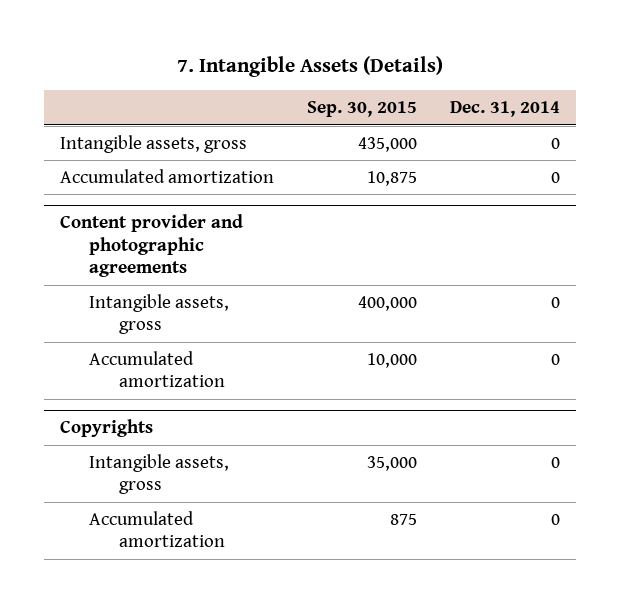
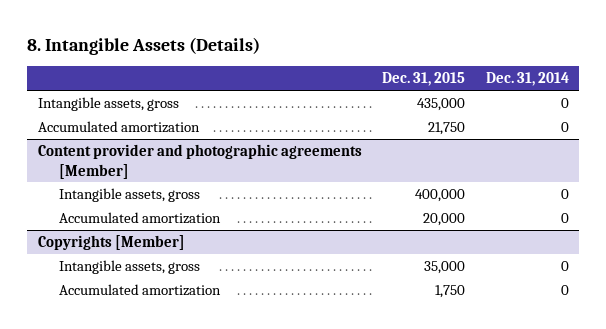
[177,56,444,78] 7. Intangible Assets (Details) -> [27,36,261,55] 8. Intangible Assets (Details)
[307,101,418,118] Sep. 30, 2015 -> none
none -> [382,72,466,87] Dec. 31, 2015
[60,214,244,278] Content provider and photographic agreements -> [37,144,362,179] Content provider and photographic agreements [Member]
[60,419,154,438] Copyrights -> [37,235,185,251] Copyrights [Member]

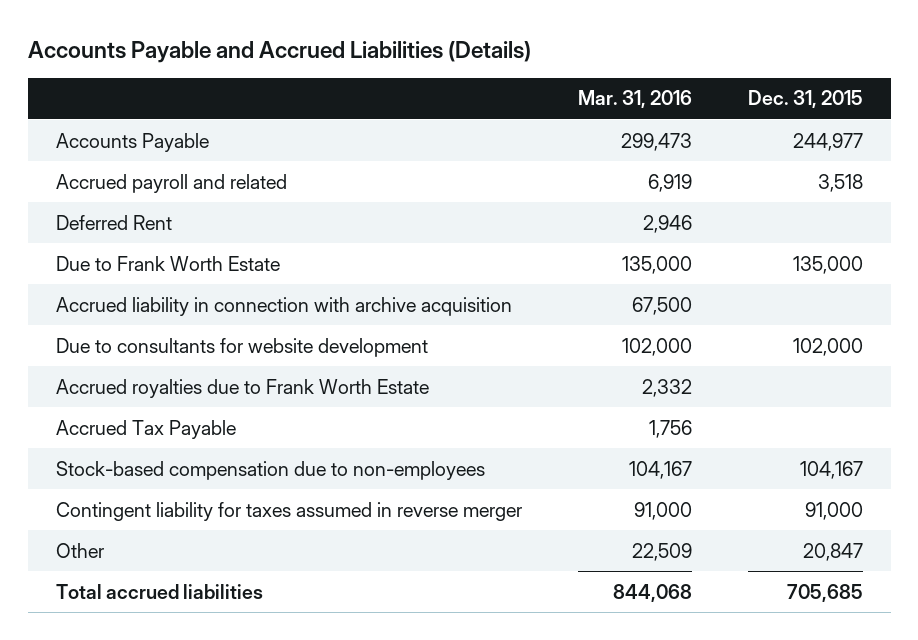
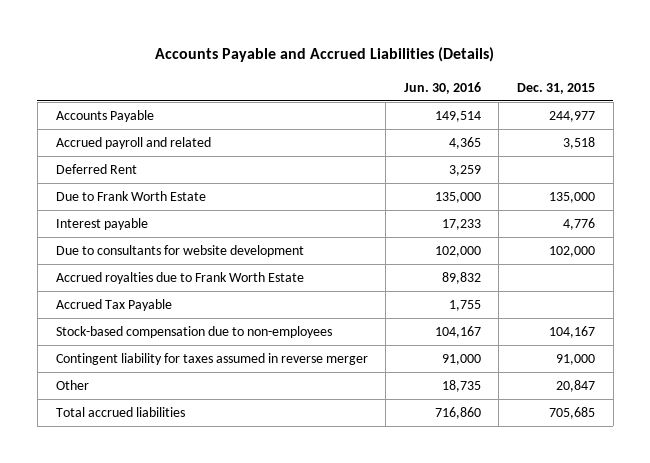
[577,90,692,109] Mar. 31, 2016 -> none
none -> [403,81,481,94] Jun. 30, 2016
[55,296,512,316] Accrued liability in connection with archive acquisition -> none
none -> [55,218,148,231] Interest payable

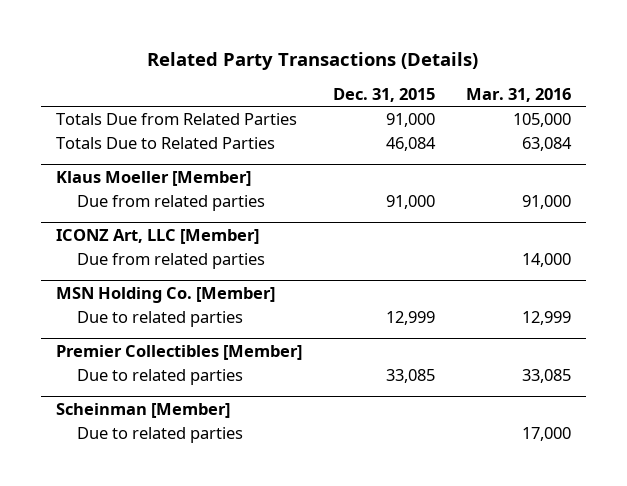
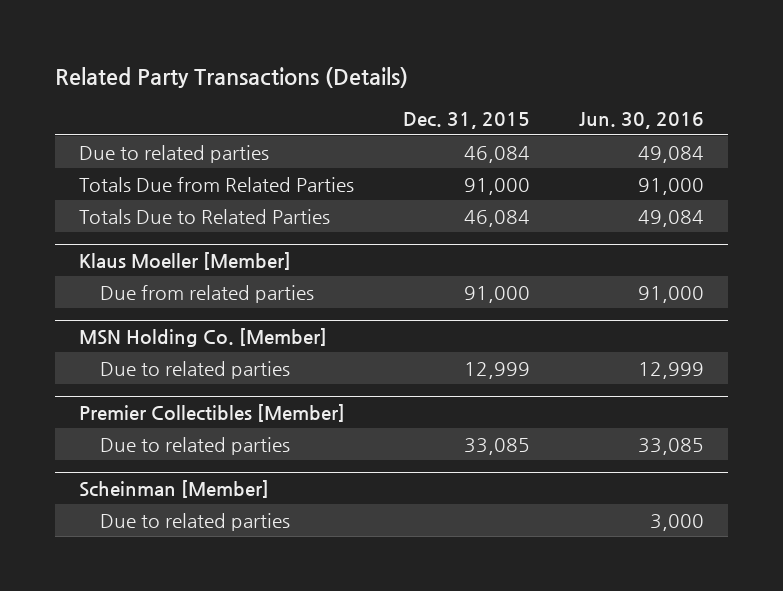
[465,87,571,102] Mar. 31, 2016 -> none
none -> [578,112,704,130] Jun. 30, 2016
none -> [79,144,270,163] Due to related parties
[55,228,259,244] ICONZ Art, LLC [Member] -> none
[77,252,266,269] Due from related parties -> none

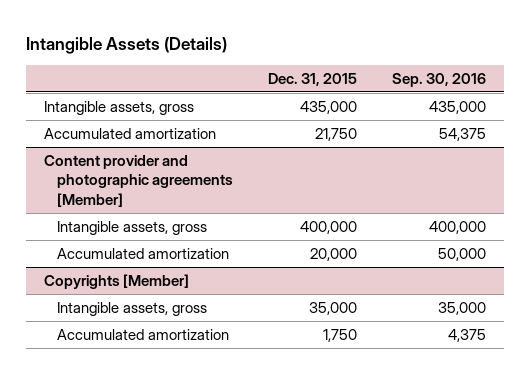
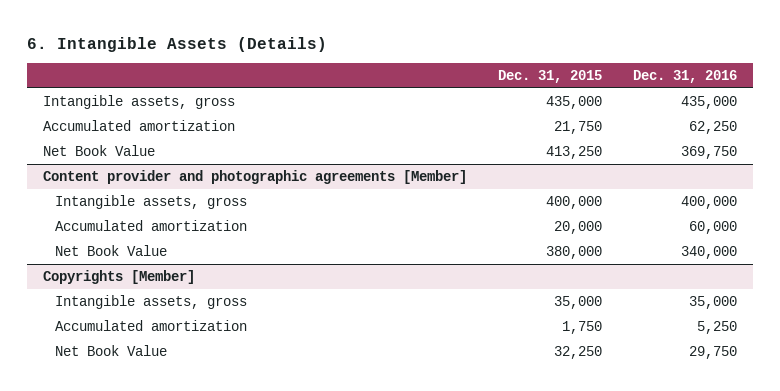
[26,36,228,54] Intangible Assets (Details) -> [27,36,328,52] 6. Intangible Assets (Details)
[391,72,486,87] Sep. 30, 2016 -> none
none -> [633,70,738,84] Dec. 31, 2016
none -> [42,145,155,157] Net Book Value
none -> [55,245,168,257] Net Book Value
none -> [55,345,168,357] Net Book Value

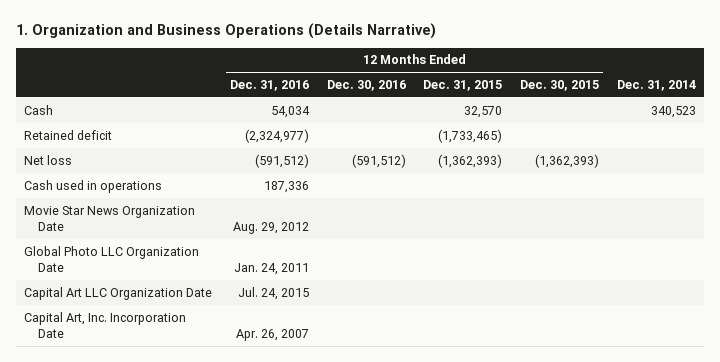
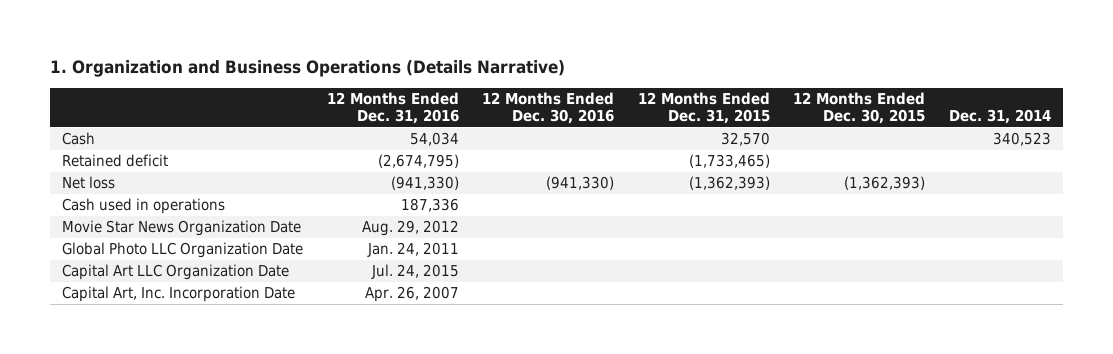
[245,128,310,143] (2,324,977) -> [377,154,459,169] (2,674,795)
[255,153,310,168] (591,512) -> [390,176,459,191] (941,330)
[351,153,406,168] (591,512) -> [546,176,615,191] (941,330)

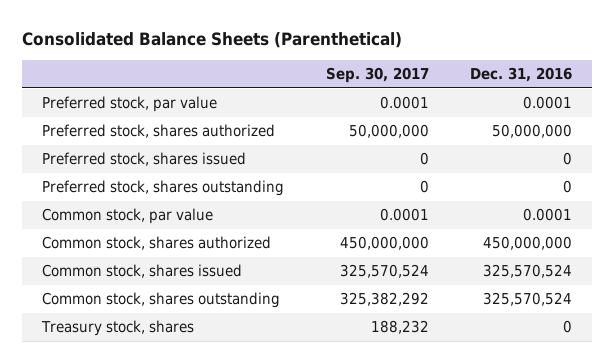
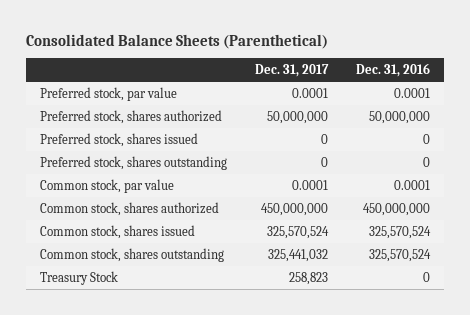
[325,67,429,84] Sep. 30, 2017 -> none
none -> [254,64,329,78] Dec. 31, 2017
[41,320,195,337] Treasury stock, shares -> [39,270,118,285] Treasury Stock

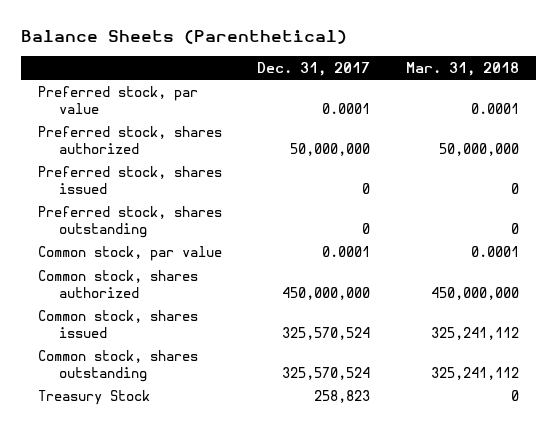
[25,33,328,49] Consolidated Balance Sheets (Parenthetical) -> [20,29,347,44] Balance Sheets (Parenthetical)
[356,63,431,78] Dec. 31, 2016 -> none
none -> [405,61,519,76] Mar. 31, 2018
[267,248,328,262] 325,441,032 -> [282,366,371,380] 325,570,524

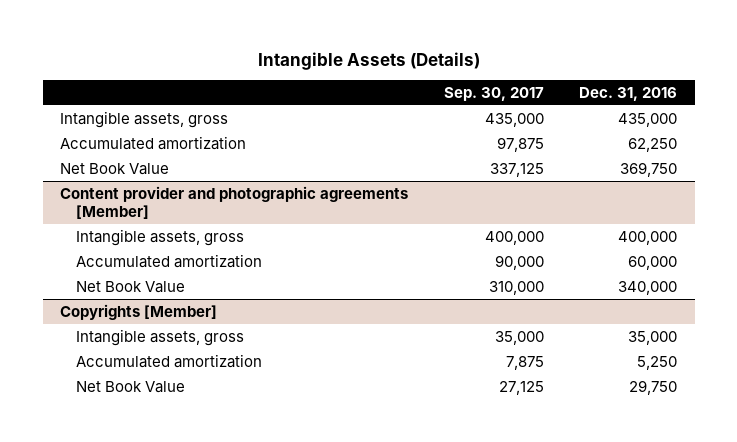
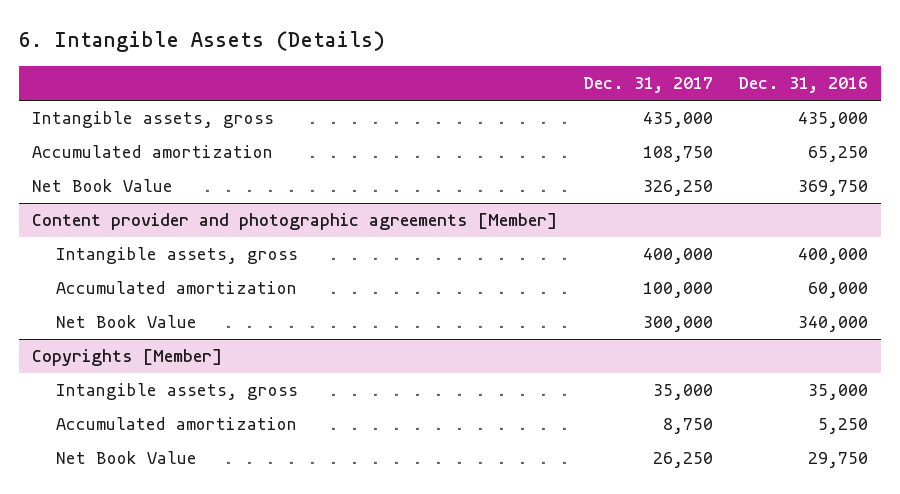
[257,51,480,70] Intangible Assets (Details) -> [19,31,386,53] 6. Intangible Assets (Details)
[443,87,544,102] Sep. 30, 2017 -> none
none -> [582,77,713,94] Dec. 31, 2017
[628,137,678,152] 62,250 -> [808,146,869,163] 65,250

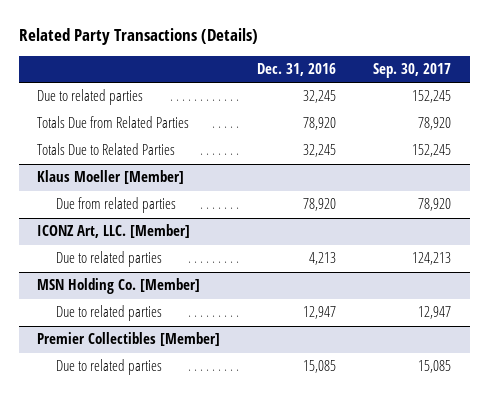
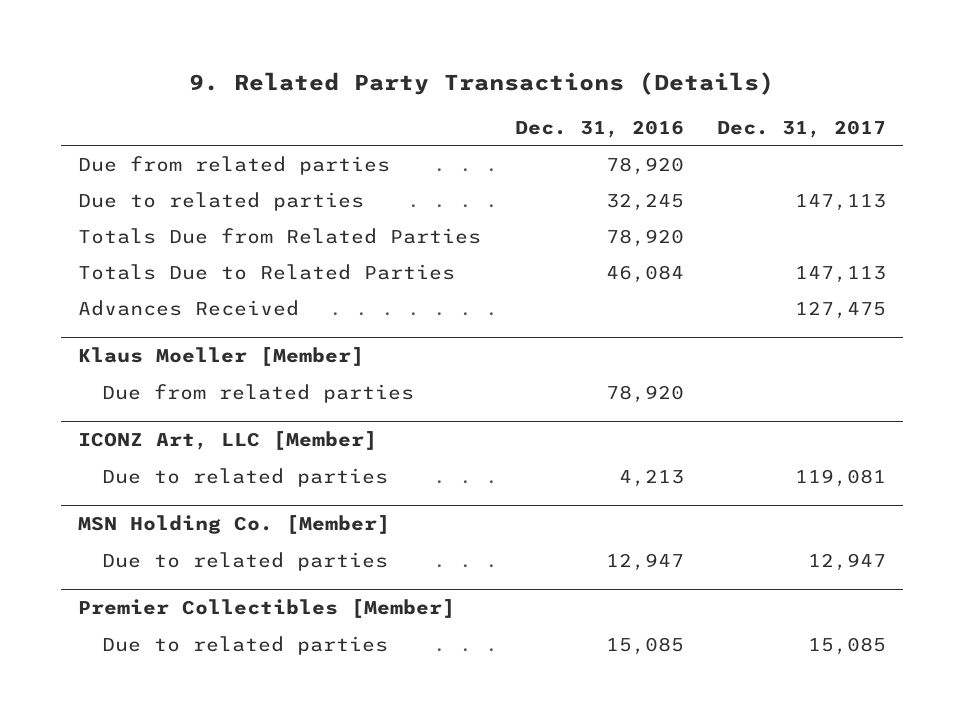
[18,28,258,46] Related Party Transactions (Details) -> [189,72,775,96] 9. Related Party Transactions (Details)
[373,62,452,78] Sep. 30, 2017 -> none
none -> [717,119,887,138] Dec. 31, 2017
none -> [78,155,391,175] Due from related parties
[303,144,337,158] 32,245 -> [605,264,684,283] 46,084
none -> [78,299,300,316] Advances Received
[37,224,191,239] ICONZ Art, LLC. [Member] -> [78,431,378,451] ICONZ Art, LLC [Member]

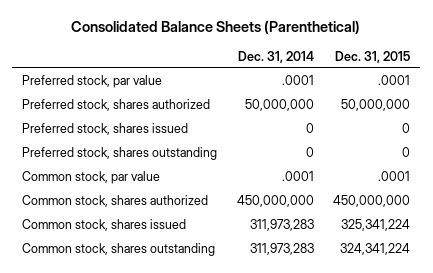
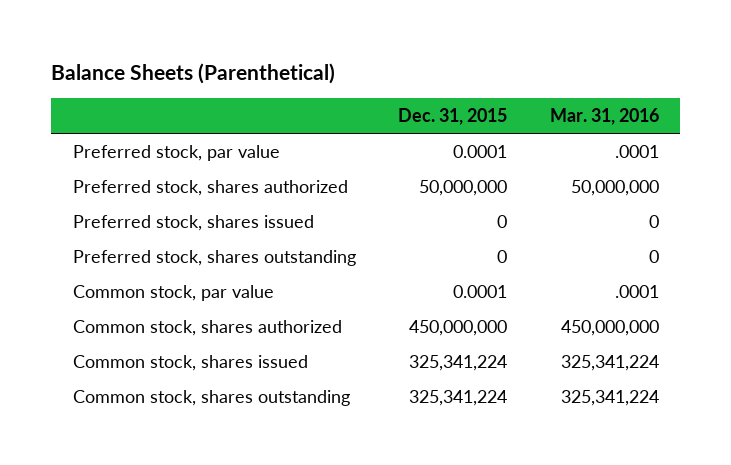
[71,19,361,34] Consolidated Balance Sheets (Parenthetical) -> [51,62,336,84] Balance Sheets (Parenthetical)
[237,50,314,63] Dec. 31, 2014 -> none
none -> [549,108,659,126] Mar. 31, 2016
[378,75,411,86] .0001 -> [453,145,508,159] 0.0001
[378,171,411,182] .0001 -> [453,285,508,299] 0.0001
[340,243,411,256] 324,341,224 -> [409,390,508,407] 325,341,224

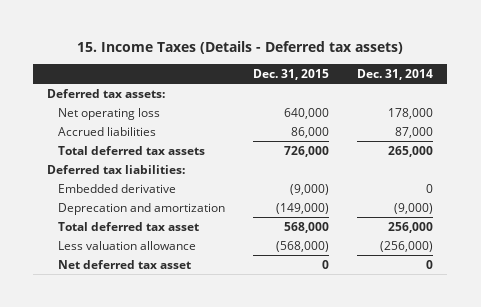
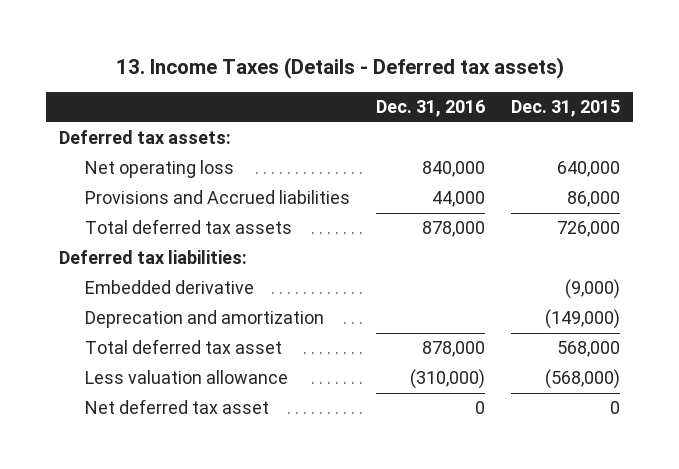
[77,40,404,54] 15. Income Taxes (Details - Deferred tax assets) -> [115,56,564,79] 13. Income Taxes (Details - Deferred tax assets)
[357,68,434,80] Dec. 31, 2014 -> none
none -> [376,100,486,118] Dec. 31, 2016
[58,126,157,136] Accrued liabilities -> [85,190,351,205] Provisions and Accrued liabilities

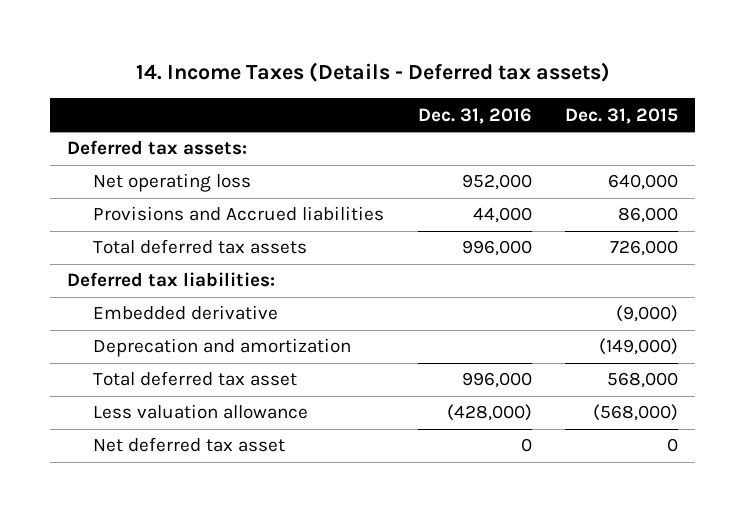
[115,56,564,79] 13. Income Taxes (Details - Deferred tax assets) -> [135,62,610,83] 14. Income Taxes (Details - Deferred tax assets)
[422,161,486,178] 840,000 -> [461,174,532,191] 952,000
[422,221,486,238] 878,000 -> [461,240,532,257] 996,000
[422,341,486,358] 878,000 -> [461,372,532,389] 996,000
[410,369,486,390] (310,000) -> [446,404,532,422] (428,000)

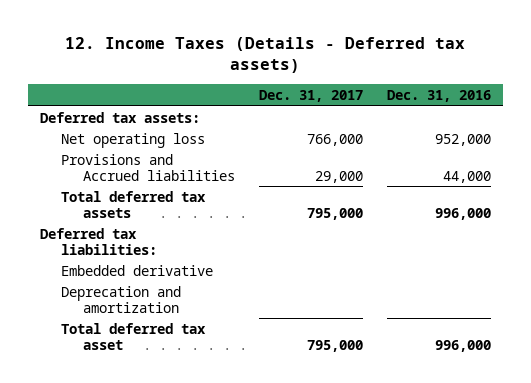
[135,62,610,83] 14. Income Taxes (Details - Deferred tax assets) -> [65,36,466,74] 12. Income Taxes (Details - Deferred tax assets)
[565,107,679,124] Dec. 31, 2015 -> none
none -> [259,89,364,102] Dec. 31, 2017
[93,404,309,420] Less valuation allowance -> none
[93,437,286,453] Net deferred tax asset -> none

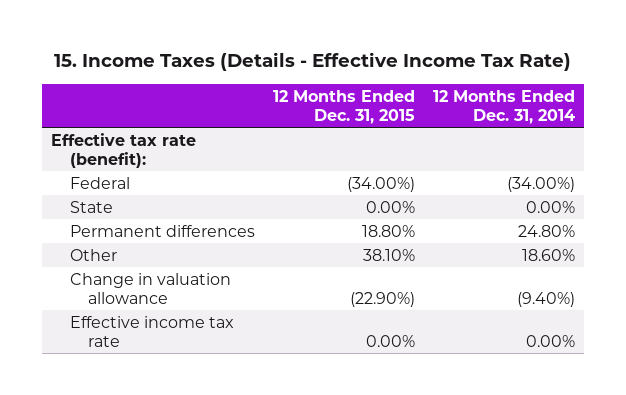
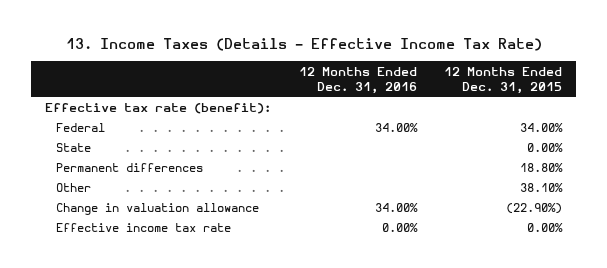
[53,52,571,72] 15. Income Taxes (Details - Effective Income Tax Rate) -> [65,38,542,52] 13. Income Taxes (Details - Effective Income Tax Rate)
[432,89,575,124] 12 Months Ended Dec. 31, 2014 -> none
none -> [298,66,417,94] 12 Months Ended Dec. 31, 2016
[346,176,415,192] (34.00%) -> [520,122,564,132] 34.00%

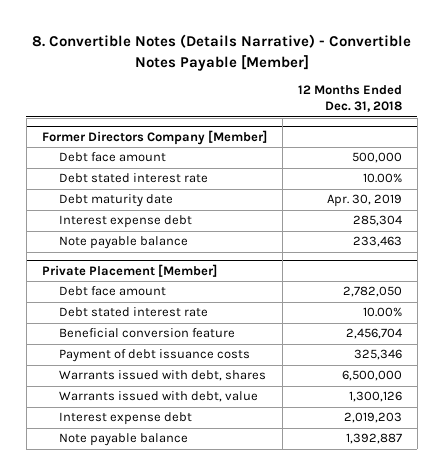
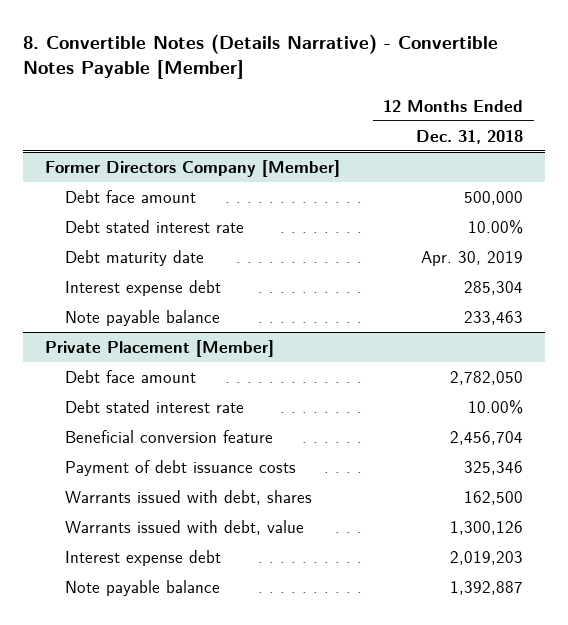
[341,370,402,382] 6,500,000 -> [464,490,524,505] 162,500

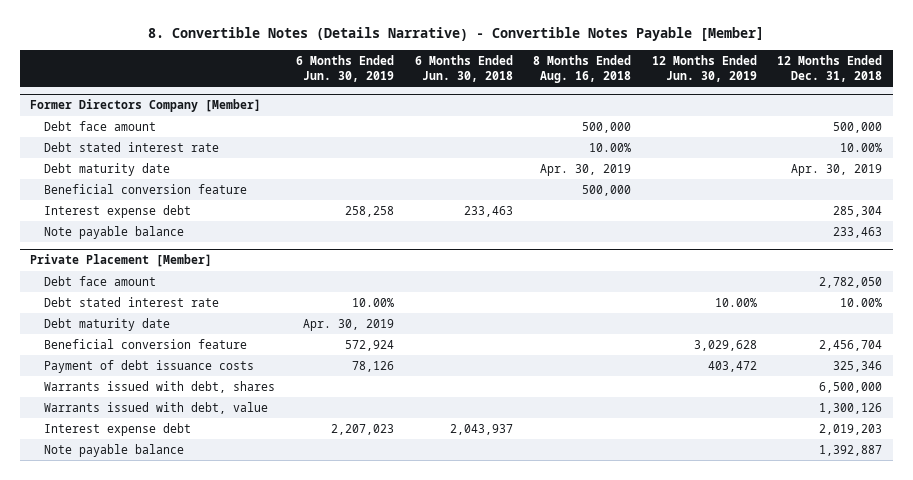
none -> [296,54,395,82] 6 Months Ended Jun. 30, 2019
none -> [414,54,513,82] 6 Months Ended Jun. 30, 2018
none -> [533,54,632,83] 8 Months Ended Aug. 16, 2018
none -> [651,54,757,82] 12 Months Ended Jun. 30, 2019
none -> [44,183,248,194] Beneficial conversion feature
none -> [44,317,171,331] Debt maturity date
[464,490,524,505] 162,500 -> [819,381,883,393] 6,500,000

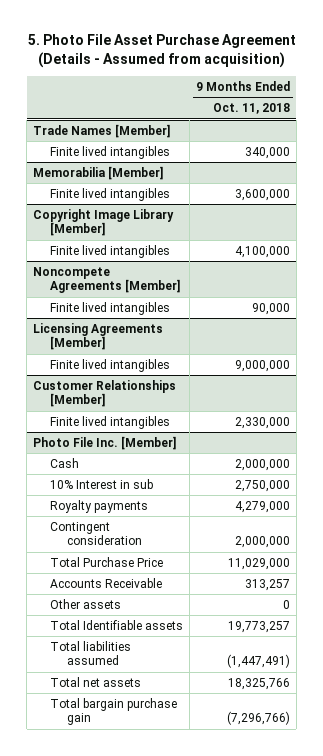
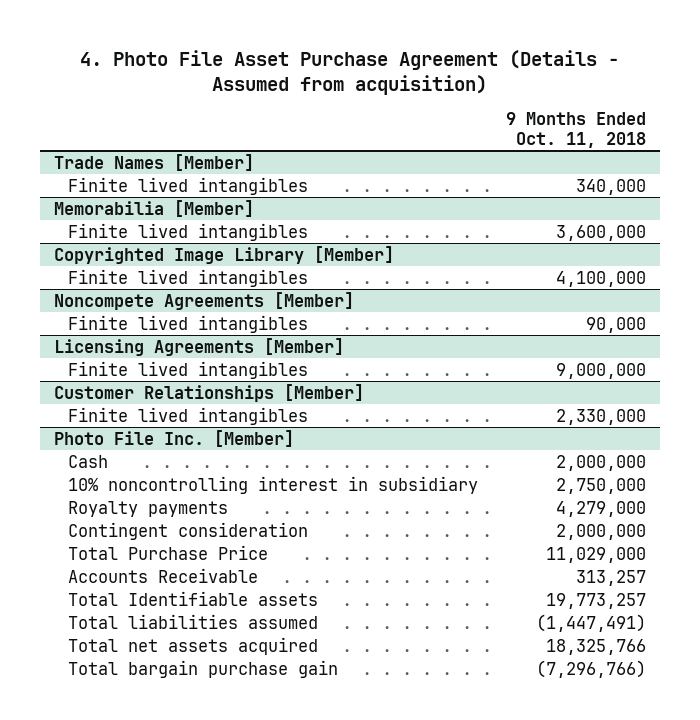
[27,34,296,68] 5. Photo File Asset Purchase Agreement (Details - Assumed from acquisition) -> [79,49,619,96] 4. Photo File Asset Purchase Agreement (Details - Assumed from acquisition)
[33,208,175,237] Copyright Image Library [Member] -> [53,245,394,264] Copyrighted Image Library [Member]
[49,478,153,489] 10% Interest in sub -> [68,475,479,494] 10% noncontrolling interest in subsidiary
[49,598,121,609] Other assets -> none
[49,676,141,687] Total net assets -> [68,636,319,655] Total net assets acquired

